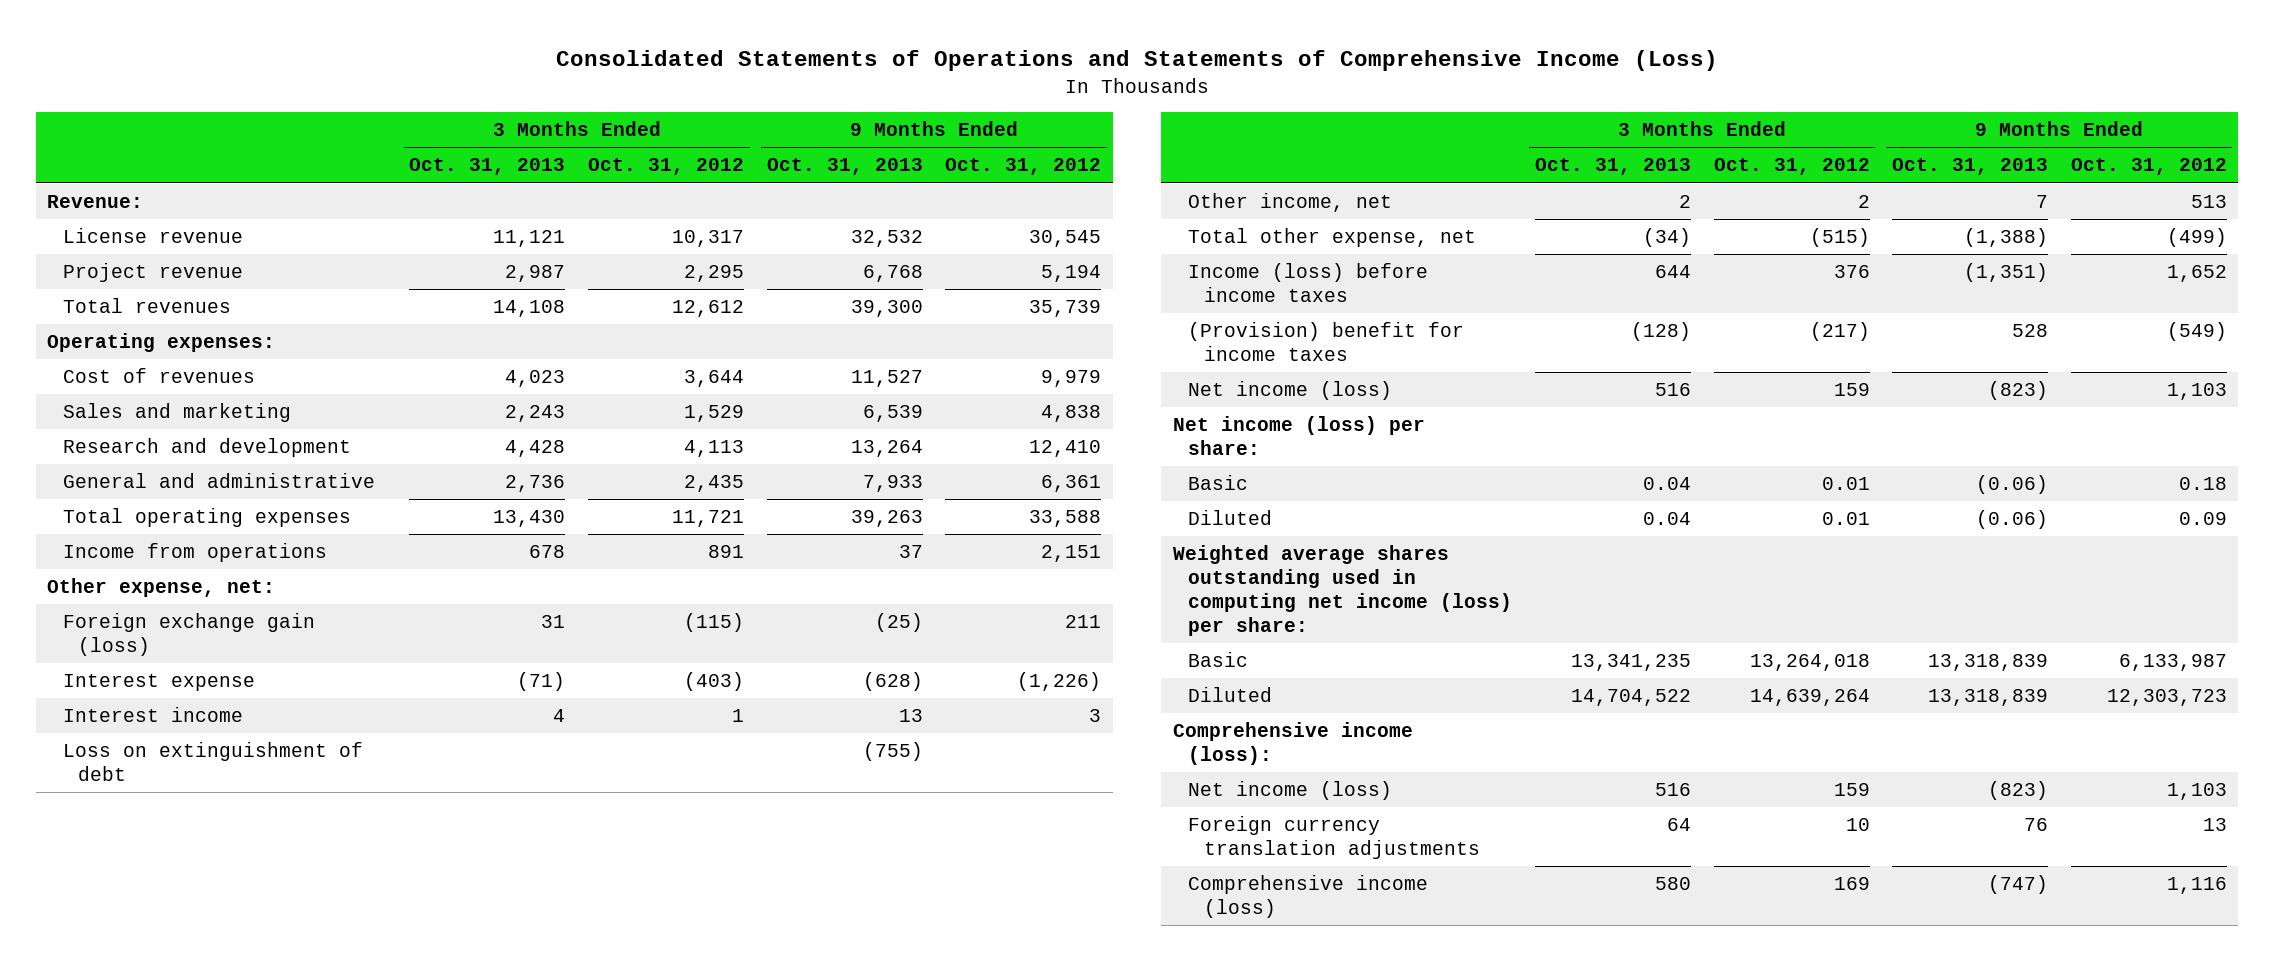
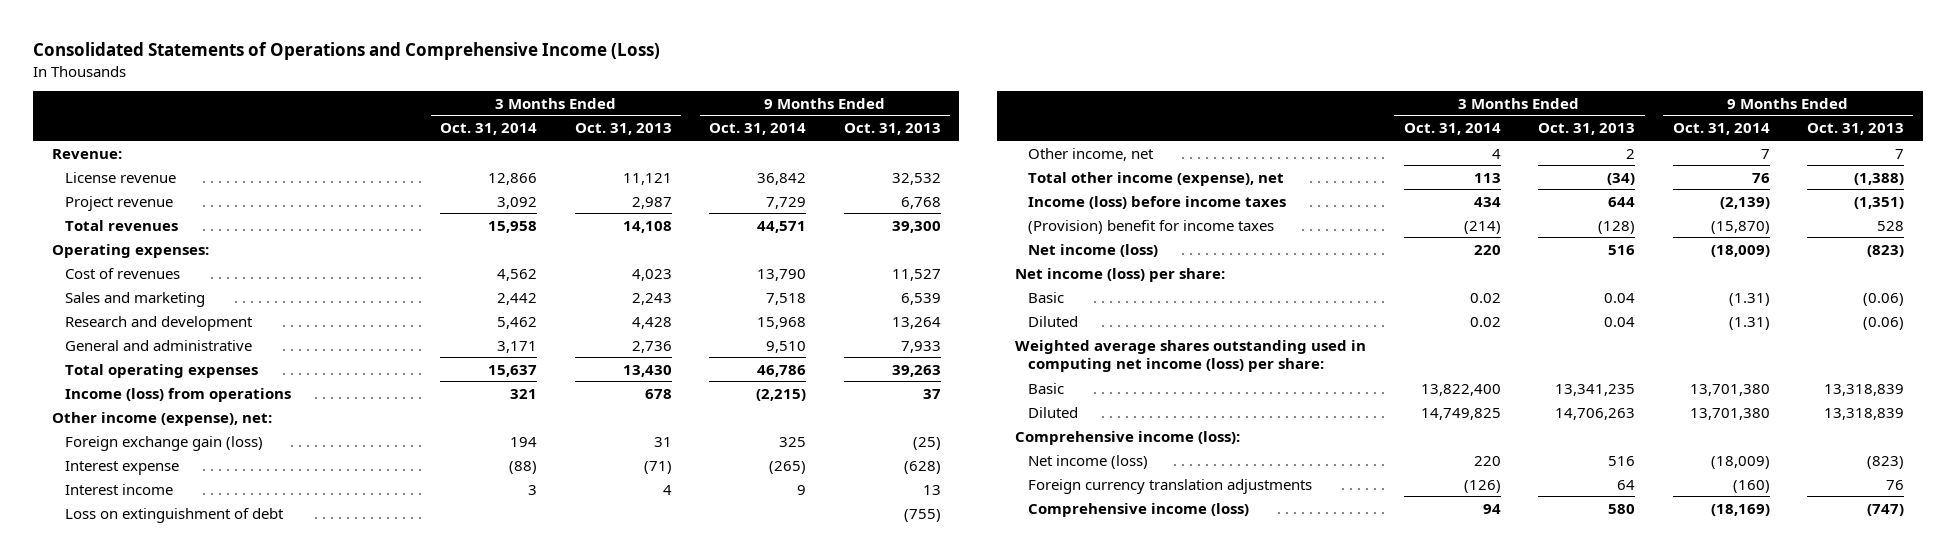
[556,50,1719,72] Consolidated Statements of Operations and Statements of Comprehensive Income (Loss) -> [33,42,661,61] Consolidated Statements of Operations and Comprehensive Income (Loss)
[588,158,745,176] Oct. 31, 2012 -> none
[945,158,1102,176] Oct. 31, 2012 -> none
none -> [440,123,538,136] Oct. 31, 2014
none -> [709,123,807,136] Oct. 31, 2014
[62,543,327,563] Income from operations -> [64,387,291,402] Income (loss) from operations
[47,578,276,598] Other expense, net: -> [52,411,273,426] Other income (expense), net:
[1188,228,1477,248] Total other expense, net -> [1028,171,1285,186] Total other income (expense), net
[1570,689,1691,707] 14,704,522 -> [1555,407,1636,420] 14,706,263

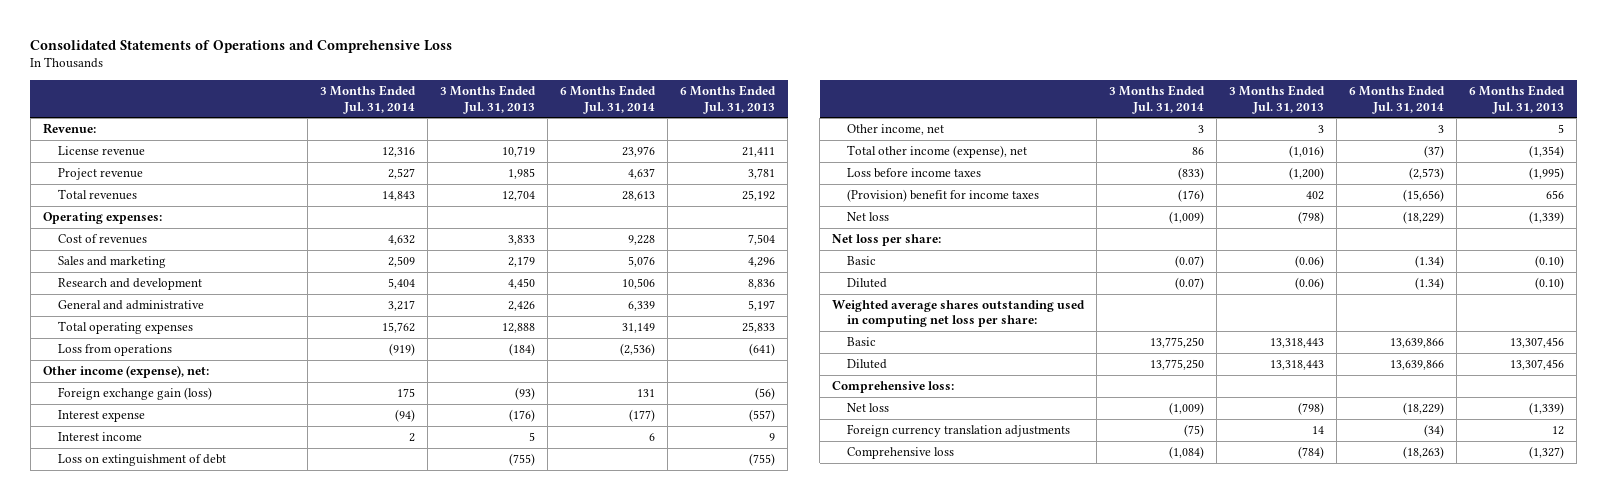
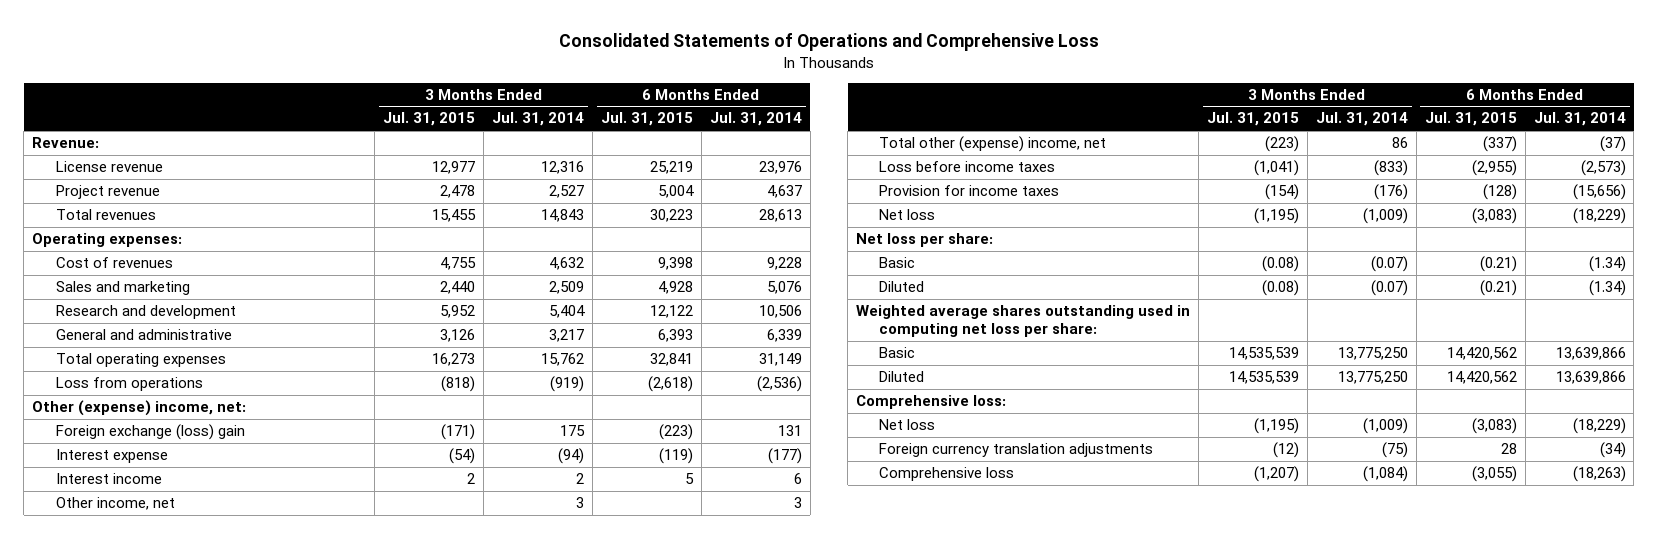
[439,85,536,114] 3 Months Ended Jul. 31, 2013 -> none
[680,85,777,114] 6 Months Ended Jul. 31, 2013 -> none
none -> [383,112,476,127] Jul. 31, 2015
none -> [600,112,693,127] Jul. 31, 2015
[42,365,209,379] Other income (expense), net: -> [32,400,247,417] Other (expense) income, net:
[57,387,212,401] Foreign exchange gain (loss) -> [55,424,245,441] Foreign exchange (loss) gain
[57,454,226,467] Loss on extinguishment of debt -> none
[847,145,1028,159] Total other income (expense), net -> [879,136,1107,153] Total other (expense) income, net
[847,189,1040,203] (Provision) benefit for income taxes -> [879,185,1060,197] Provision for income taxes

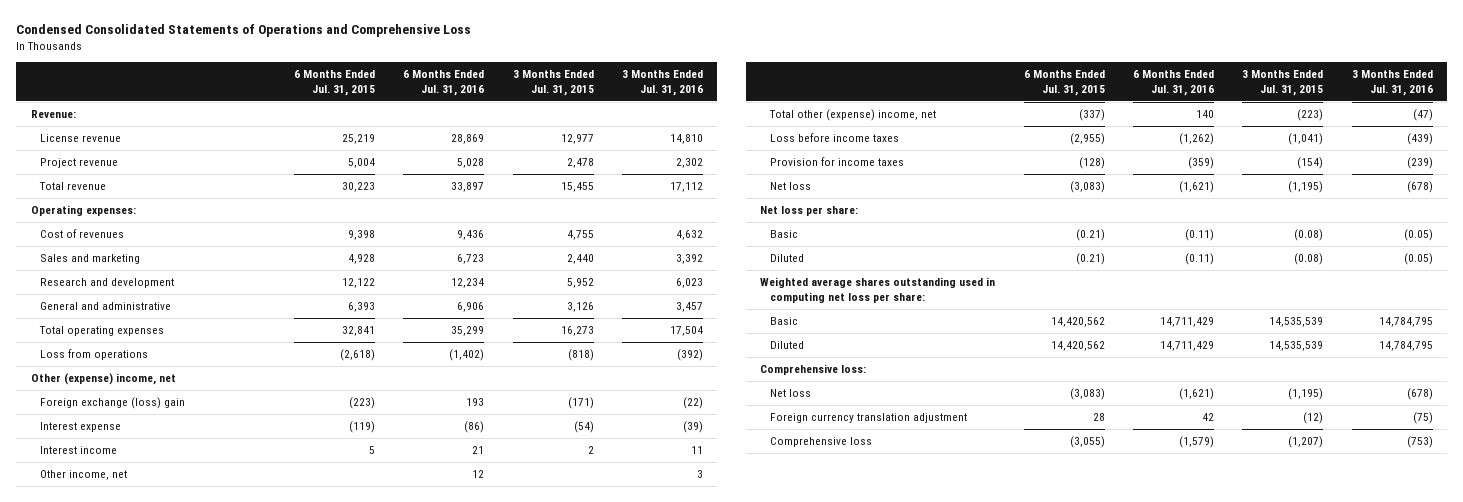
[558,33,1099,52] Consolidated Statements of Operations and Comprehensive Loss -> [16,24,472,38] Condensed Consolidated Statements of Operations and Comprehensive Loss
[492,112,585,127] Jul. 31, 2014 -> none
[709,112,802,127] Jul. 31, 2014 -> none
none -> [403,70,485,96] 6 Months Ended Jul. 31, 2016
none -> [621,70,703,96] 3 Months Ended Jul. 31, 2016
[55,209,156,221] Total revenues -> [39,182,107,191] Total revenue
[32,400,247,417] Other (expense) income, net: -> [30,373,176,386] Other (expense) income, net
[879,443,1154,458] Foreign currency translation adjustments -> [770,413,968,424] Foreign currency translation adjustment

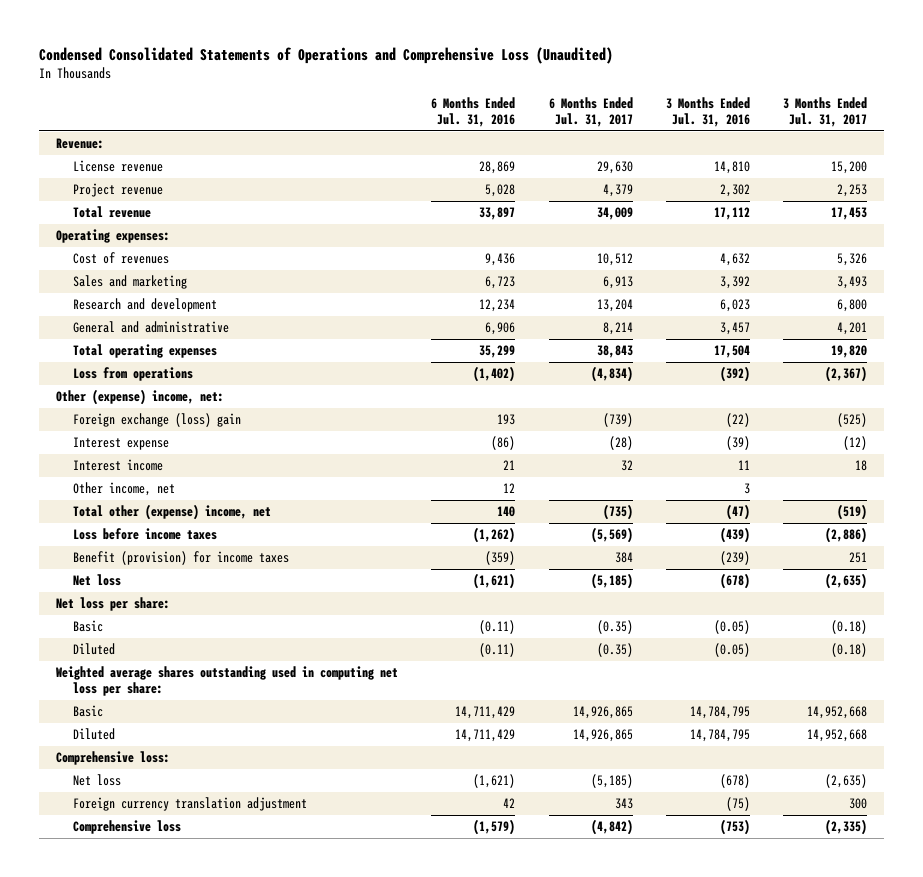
[16,24,472,38] Condensed Consolidated Statements of Operations and Comprehensive Loss -> [38,47,613,65] Condensed Consolidated Statements of Operations and Comprehensive Loss (Unaudited)
[293,70,375,96] 6 Months Ended Jul. 31, 2015 -> none
[512,70,594,96] 3 Months Ended Jul. 31, 2015 -> none
none -> [548,97,633,128] 6 Months Ended Jul. 31, 2017
none -> [783,97,868,128] 3 Months Ended Jul. 31, 2017
[30,373,176,386] Other (expense) income, net -> [55,389,224,406] Other (expense) income, net:
[770,157,905,167] Provision for income taxes -> [73,551,290,566] Benefit (provision) for income taxes

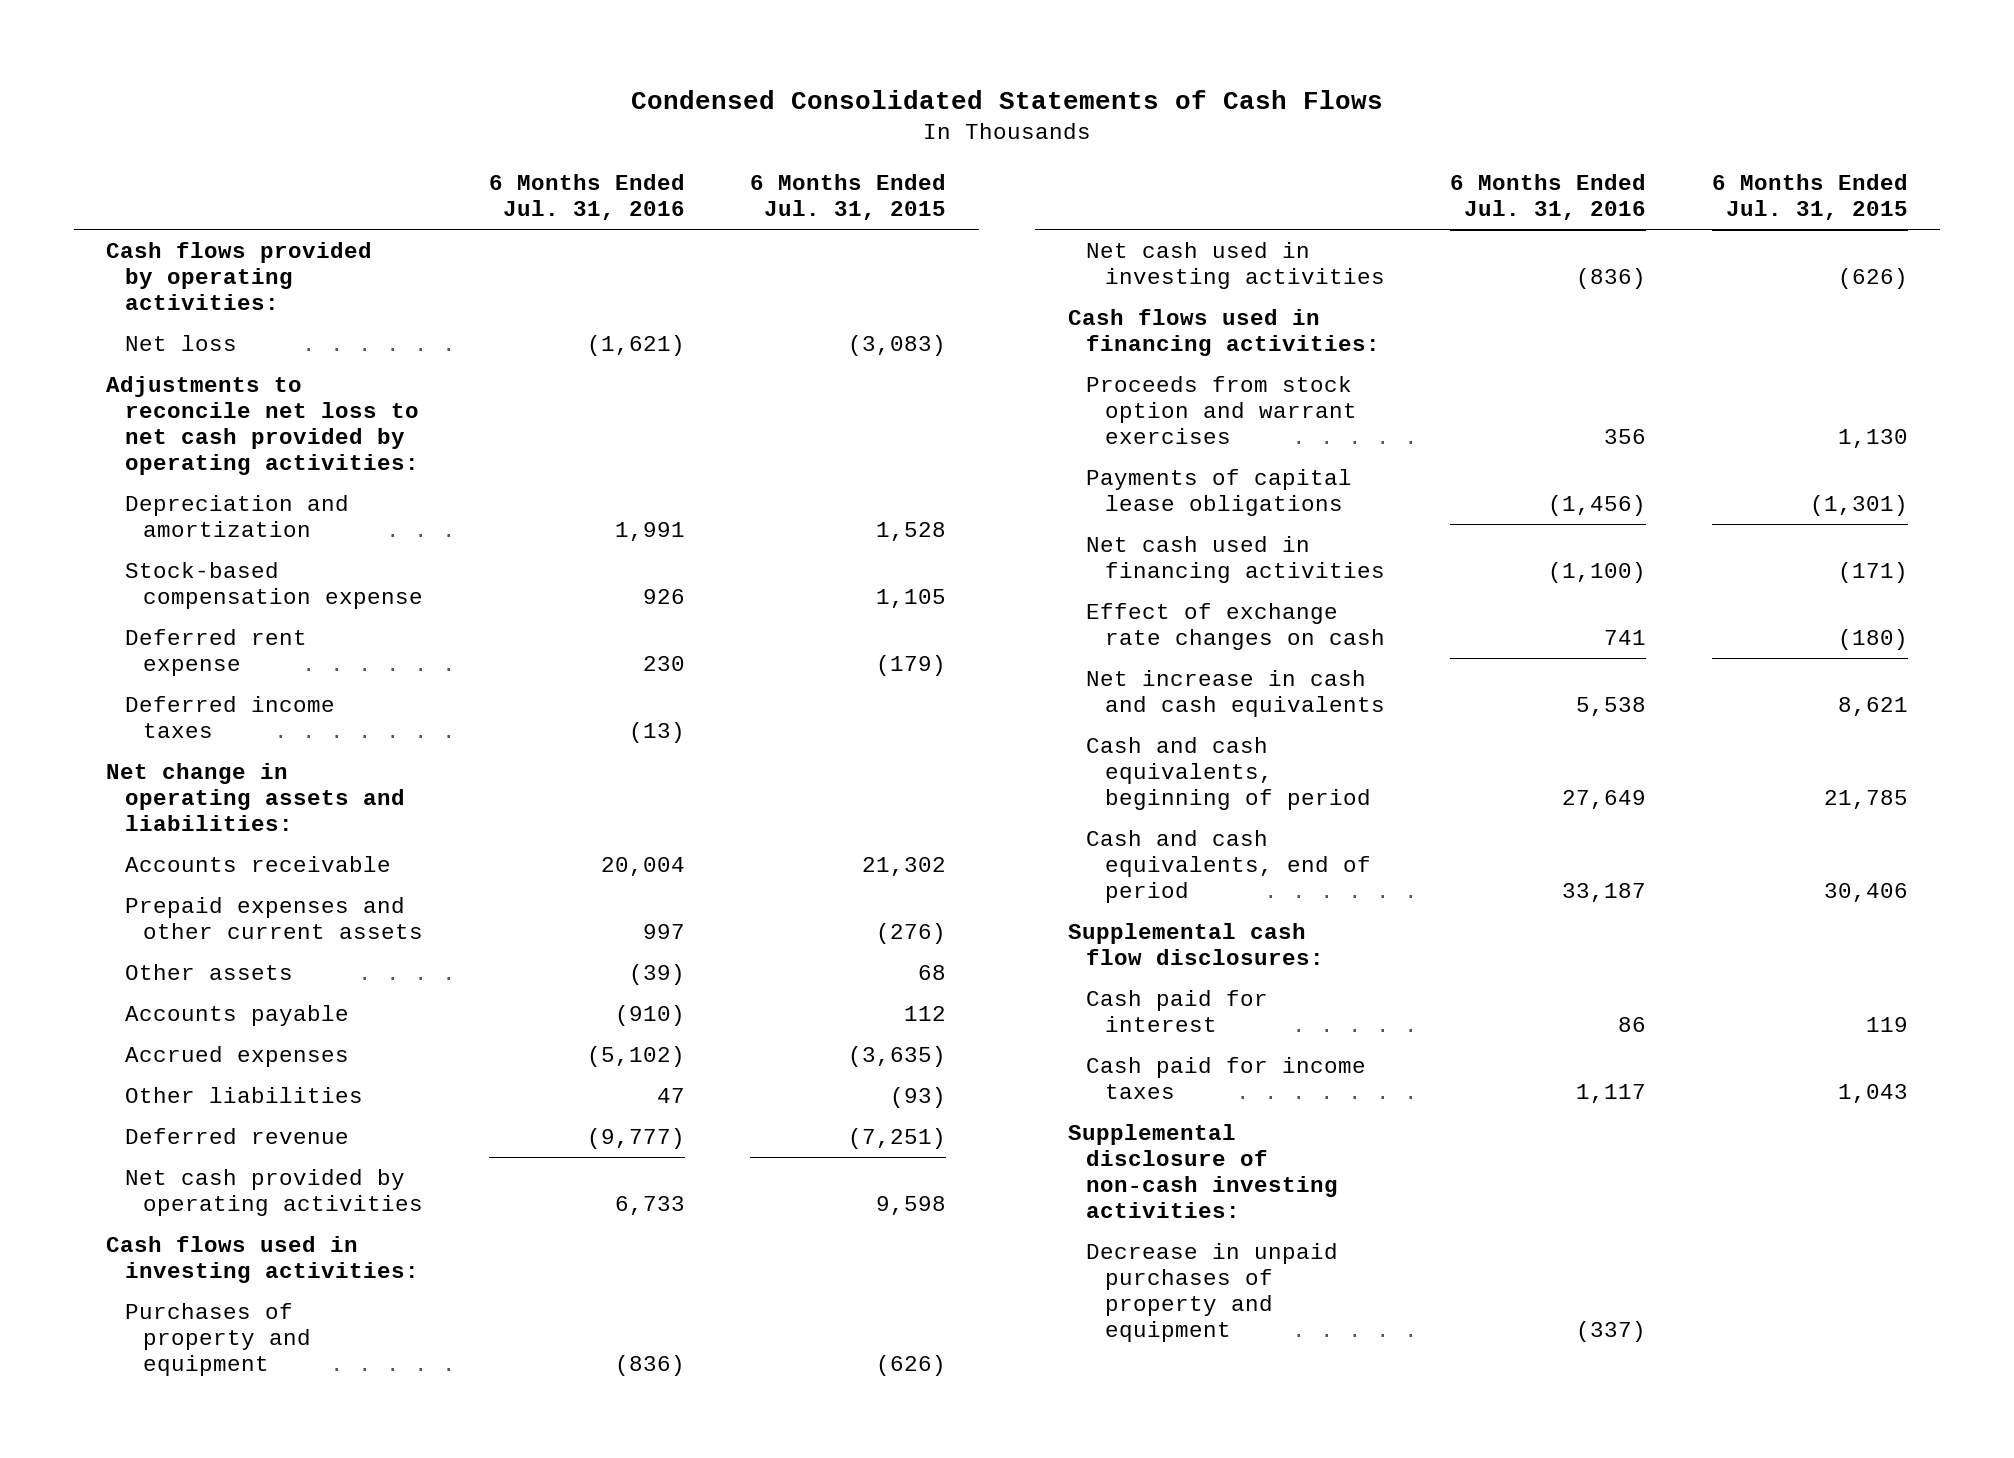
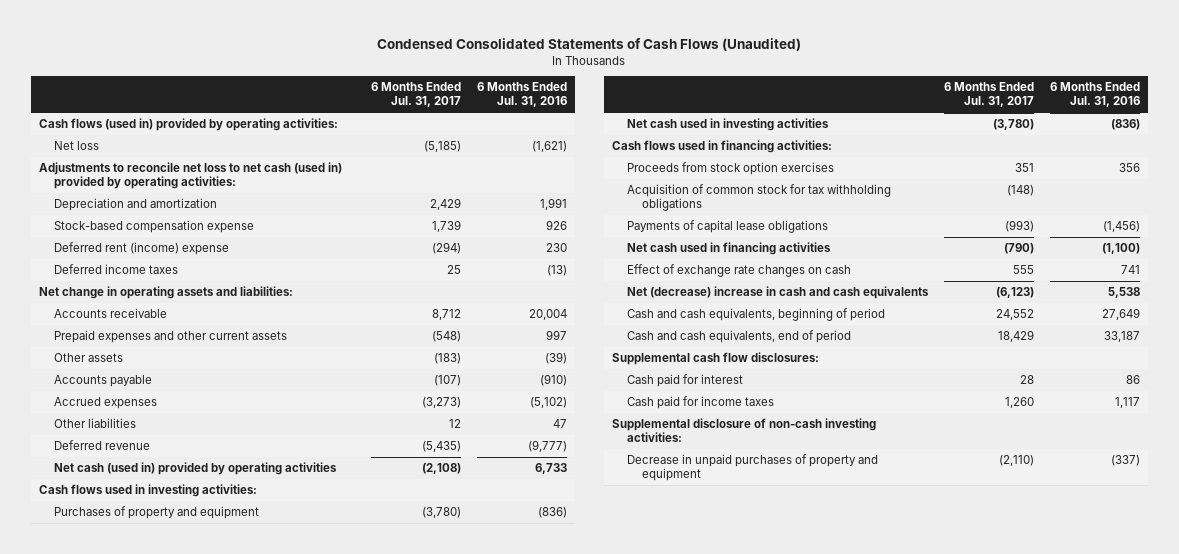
[631,89,1384,109] Condensed Consolidated Statements of Cash Flows -> [377,37,802,51] Condensed Consolidated Statements of Cash Flows (Unaudited)
[750,173,947,221] 6 Months Ended Jul. 31, 2015 -> none
none -> [370,82,461,108] 6 Months Ended Jul. 31, 2017
[106,242,373,311] Cash flows provided by operating activities: -> [39,118,339,132] Cash flows (used in) provided by operating activities:
[106,376,419,476] Adjustments to reconcile net loss to net cash provided by operating activities: -> [39,162,343,190] Adjustments to reconcile net loss to net cash (used in) provided by operating activities:
[124,629,307,677] Deferred rent expense -> [54,242,230,256] Deferred rent (income) expense
[124,1169,424,1217] Net cash provided by operating activities -> [54,462,338,476] Net cash (used in) provided by operating activities
[1086,376,1357,445] Proceeds from stock option and warrant exercises -> [626,162,834,176] Proceeds from stock option exercises
none -> [626,184,891,212] Acquisition of common stock for tax withholding obligations
[1086,670,1385,718] Net increase in cash and cash equivalents -> [626,286,929,300] Net (decrease) increase in cash and cash equivalents

